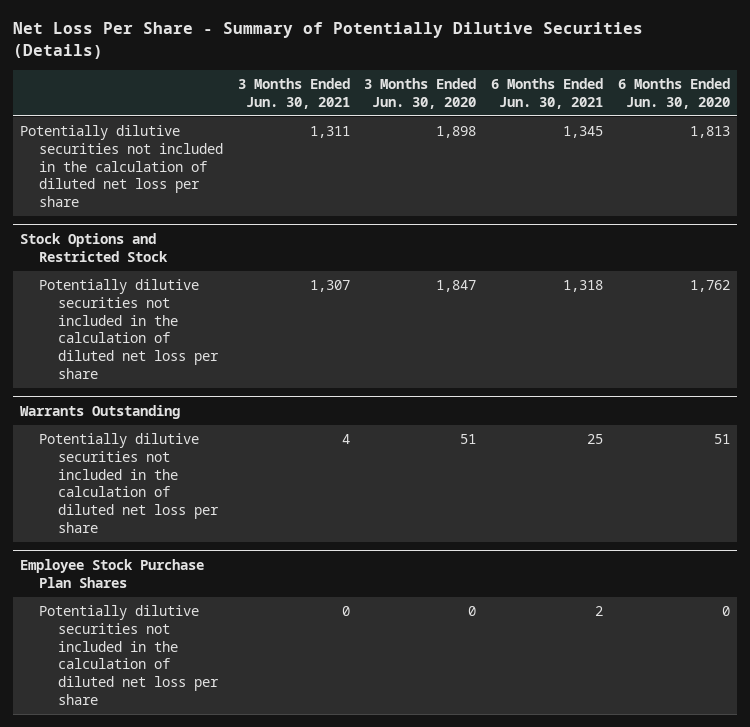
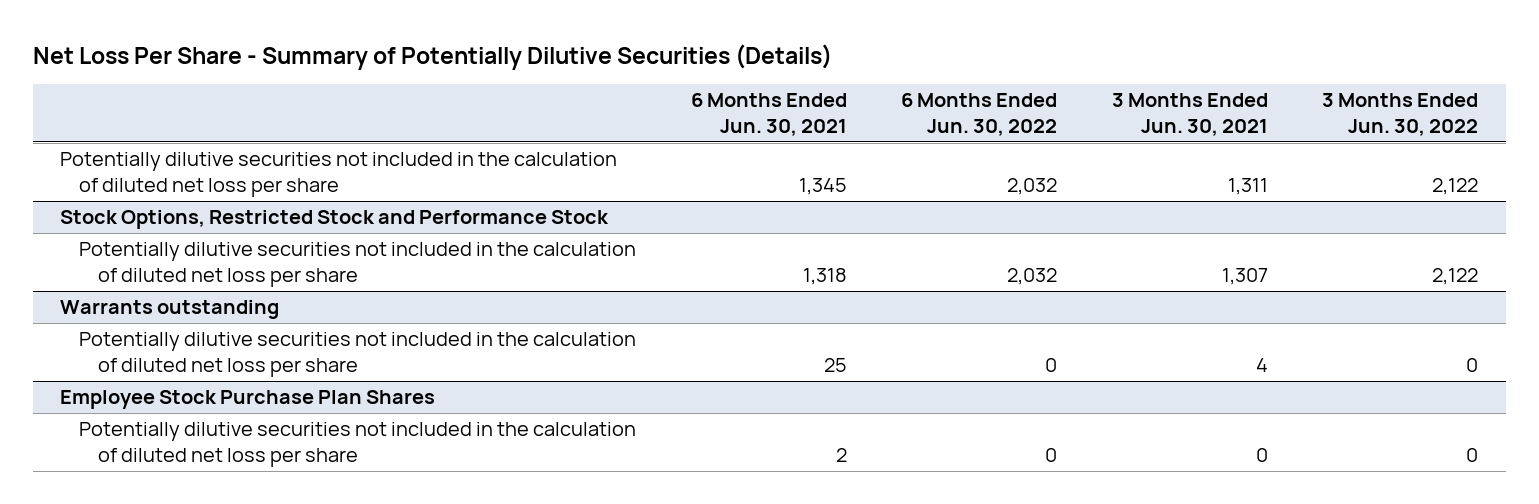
[364,78,477,109] 3 Months Ended Jun. 30, 2020 -> none
[617,78,730,109] 6 Months Ended Jun. 30, 2020 -> none
none -> [901,93,1058,136] 6 Months Ended Jun. 30, 2022
none -> [1322,93,1479,136] 3 Months Ended Jun. 30, 2022
[20,232,169,262] Stock Options and Restricted Stock -> [60,210,610,230] Stock Options, Restricted Stock and Performance Stock
[20,404,181,419] Warrants Outstanding -> [60,300,280,320] Warrants outstanding

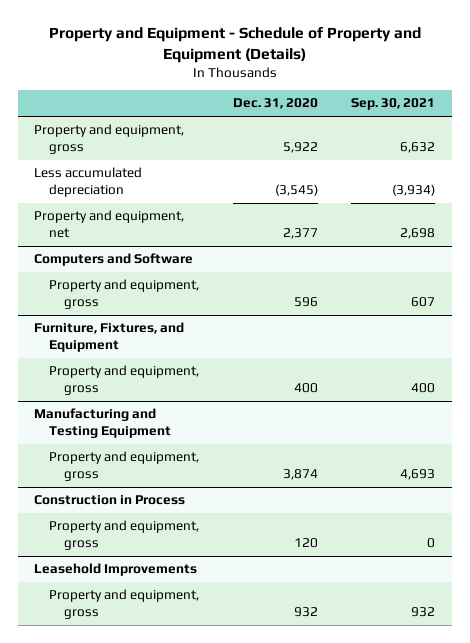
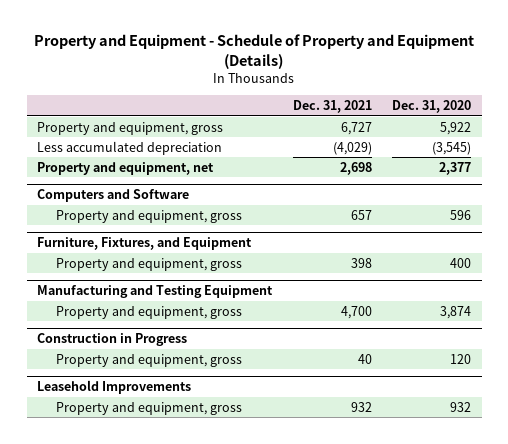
[351,98,436,111] Sep. 30, 2021 -> none
none -> [292,100,372,114] Dec. 31, 2021
[34,495,186,506] Construction in Process -> [36,333,187,347] Construction in Progress

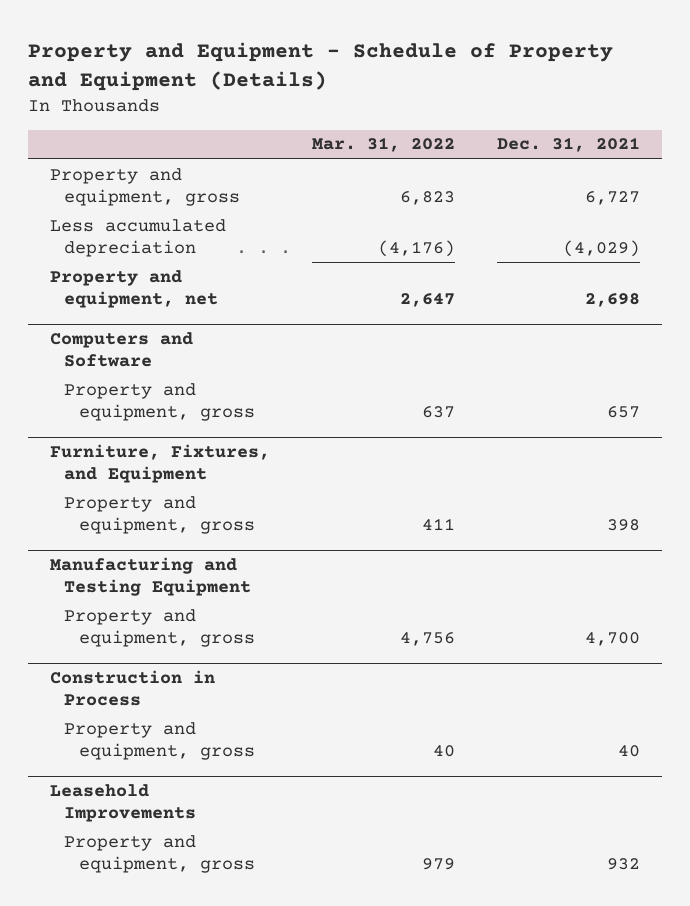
[392,100,472,114] Dec. 31, 2020 -> none
none -> [311,137,455,153] Mar. 31, 2022
[36,333,187,347] Construction in Progress -> [49,669,215,707] Construction in Process

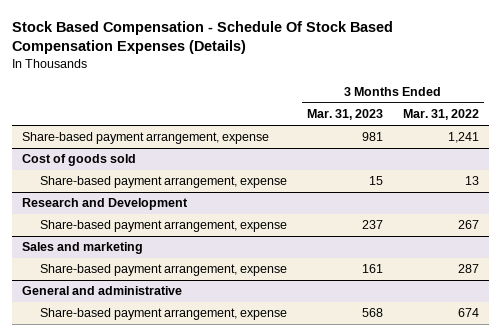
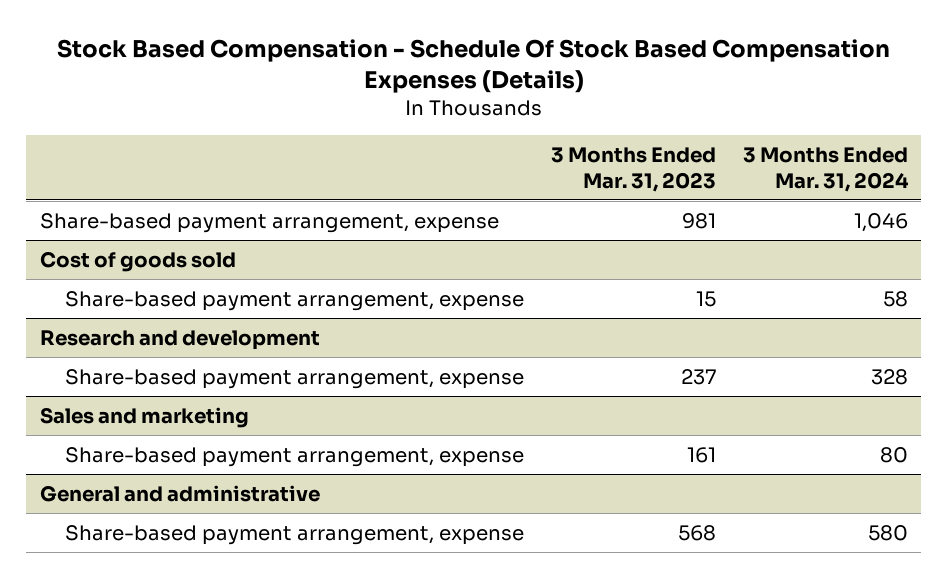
[403,109,480,121] Mar. 31, 2022 -> none
none -> [742,147,909,192] 3 Months Ended Mar. 31, 2024
[22,198,189,211] Research and Development -> [40,329,321,350] Research and development

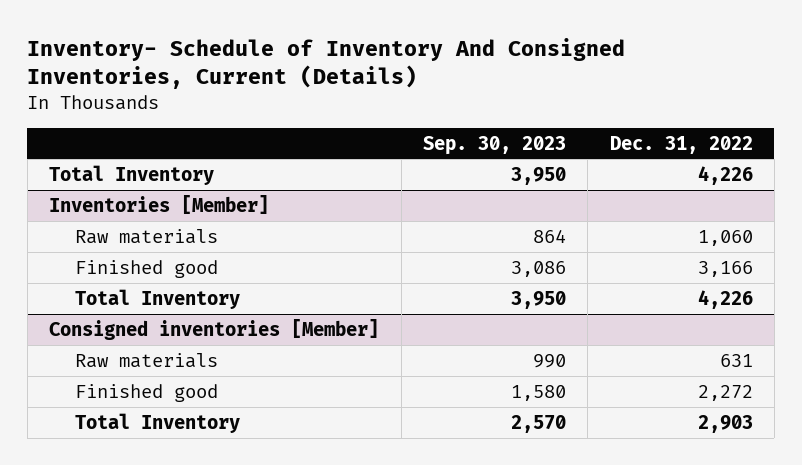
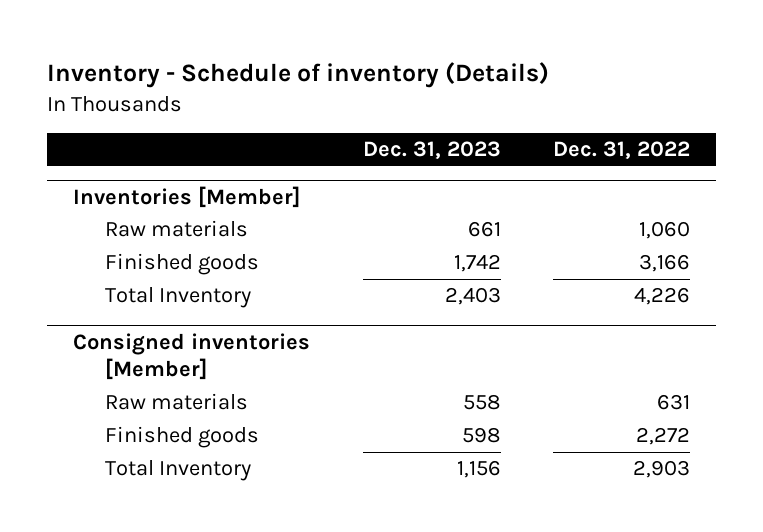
[27,37,626,90] Inventory- Schedule of Inventory And Consigned Inventories, Current (Details) -> [47,62,550,89] Inventory - Schedule of inventory (Details)
[422,135,566,155] Sep. 30, 2023 -> none
none -> [362,141,501,160] Dec. 31, 2023
[49,164,215,185] Total Inventory -> none
[75,259,219,278] Finished good -> [105,253,260,276] Finished goods
[75,383,219,402] Finished good -> [105,426,260,449] Finished goods

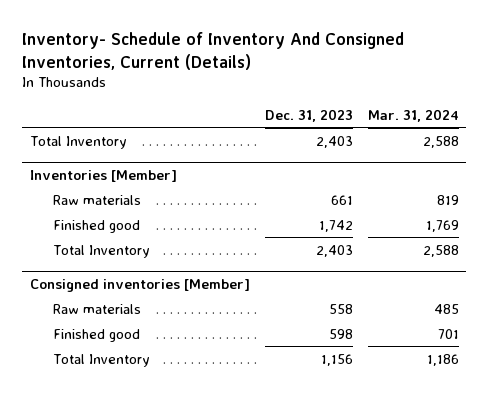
[47,62,550,89] Inventory - Schedule of inventory (Details) -> [22,32,405,70] Inventory- Schedule of Inventory And Consigned Inventories, Current (Details)
[552,141,690,160] Dec. 31, 2022 -> none
none -> [367,108,459,122] Mar. 31, 2024
none -> [29,135,127,149] Total Inventory
[105,253,260,276] Finished goods -> [52,219,140,233] Finished good
[105,426,260,449] Finished goods -> [52,328,140,342] Finished good

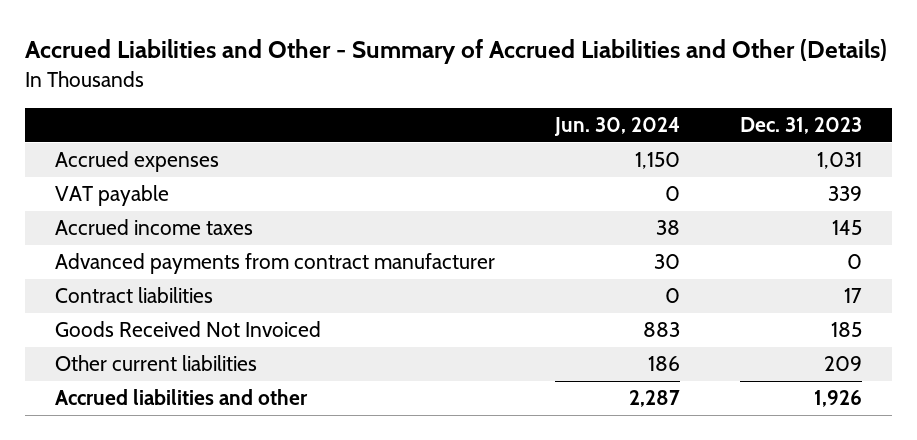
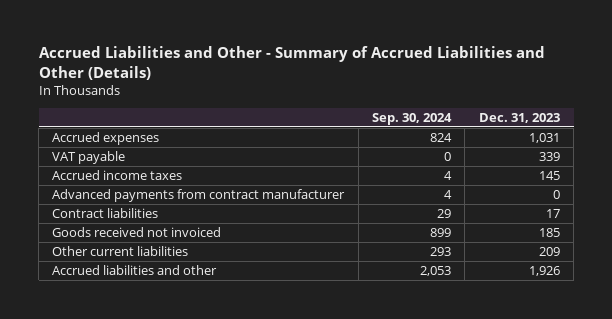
[554,117,681,137] Jun. 30, 2024 -> none
none -> [372,112,453,125] Sep. 30, 2024
[55,321,322,338] Goods Received Not Invoiced -> [52,227,222,238] Goods received not invoiced

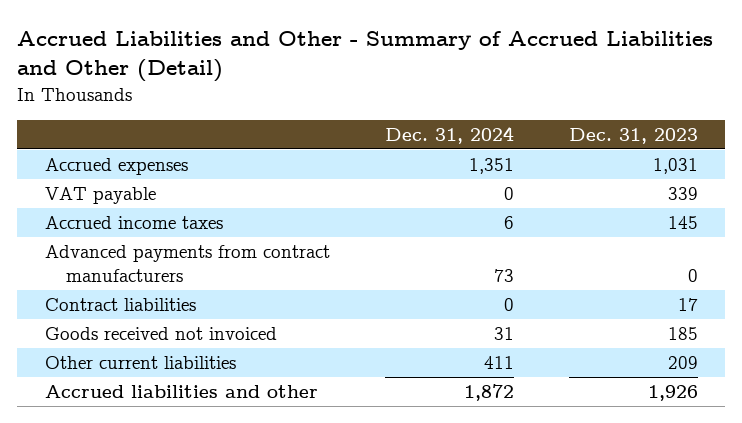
[38,46,545,80] Accrued Liabilities and Other - Summary of Accrued Liabilities and Other (Details) -> [16,31,713,83] Accrued Liabilities and Other - Summary of Accrued Liabilities and Other (Detail)
[372,112,453,125] Sep. 30, 2024 -> none
none -> [384,125,514,144] Dec. 31, 2024
[52,189,346,203] Advanced payments from contract manufacturer -> [44,244,330,282] Advanced payments from contract manufacturers

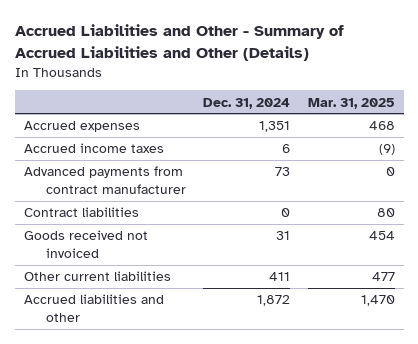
[16,31,713,83] Accrued Liabilities and Other - Summary of Accrued Liabilities and Other (Detail) -> [14,24,344,61] Accrued Liabilities and Other - Summary of Accrued Liabilities and Other (Details)
[568,127,698,144] Dec. 31, 2023 -> none
none -> [307,97,395,109] Mar. 31, 2025
[44,186,156,204] VAT payable -> none
[44,244,330,282] Advanced payments from contract manufacturers -> [23,166,186,195] Advanced payments from contract manufacturer

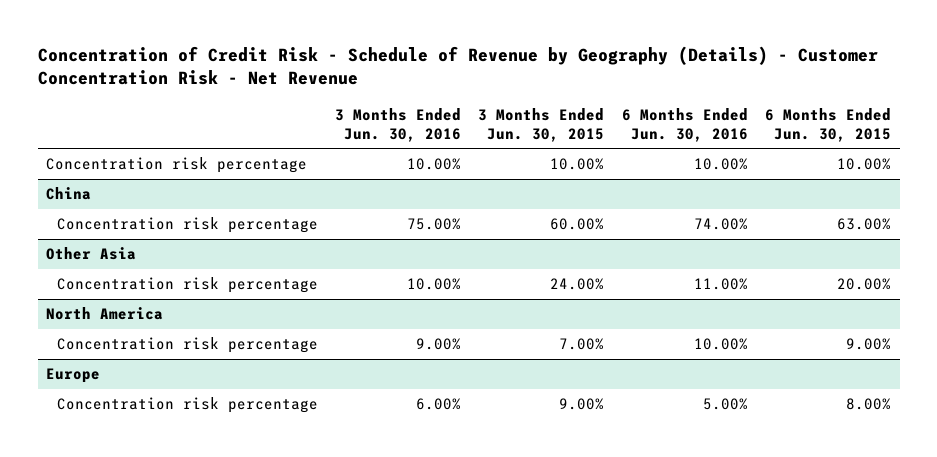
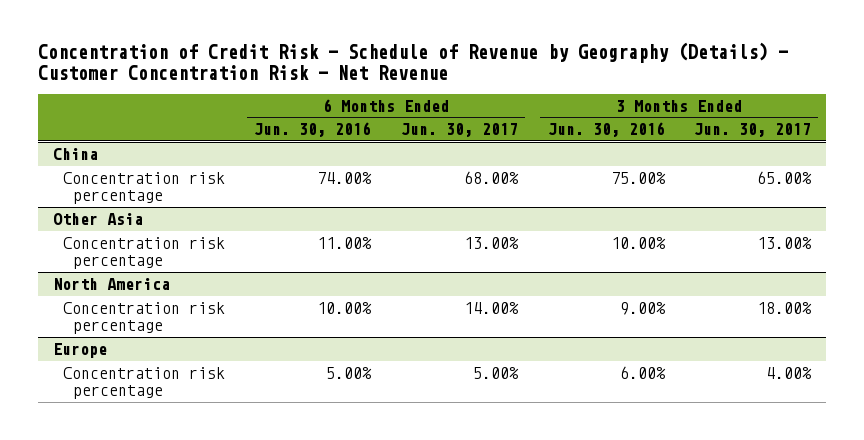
[478,107,605,142] 3 Months Ended Jun. 30, 2015 -> none
[765,107,892,142] 6 Months Ended Jun. 30, 2015 -> none
none -> [401,123,519,138] Jun. 30, 2017
none -> [694,123,812,138] Jun. 30, 2017
[46,157,308,174] Concentration risk percentage -> none

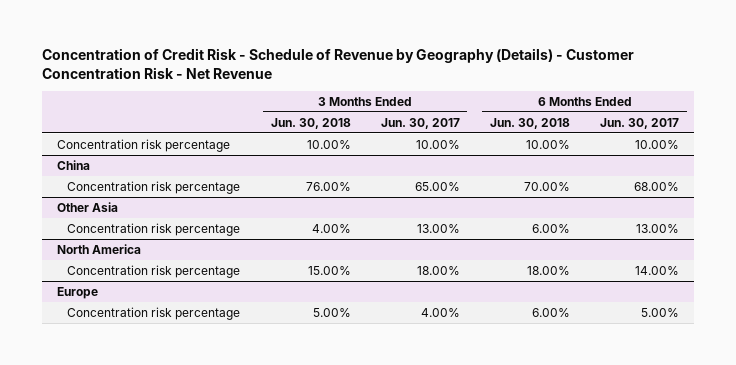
[254,122,372,138] Jun. 30, 2016 -> none
[547,122,665,138] Jun. 30, 2016 -> none
none -> [270,117,351,129] Jun. 30, 2018
none -> [489,117,570,129] Jun. 30, 2018
none -> [56,138,230,152] Concentration risk percentage

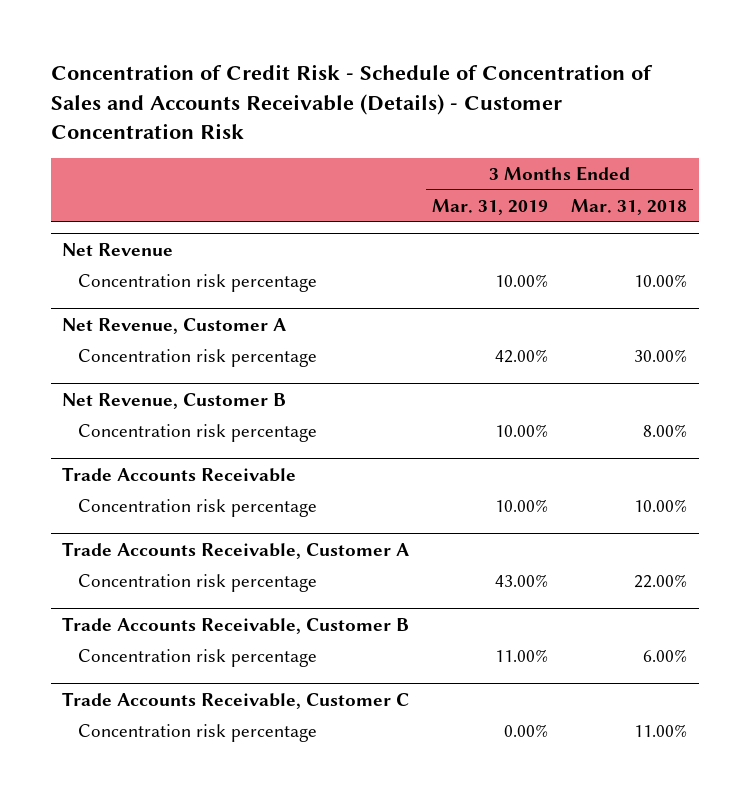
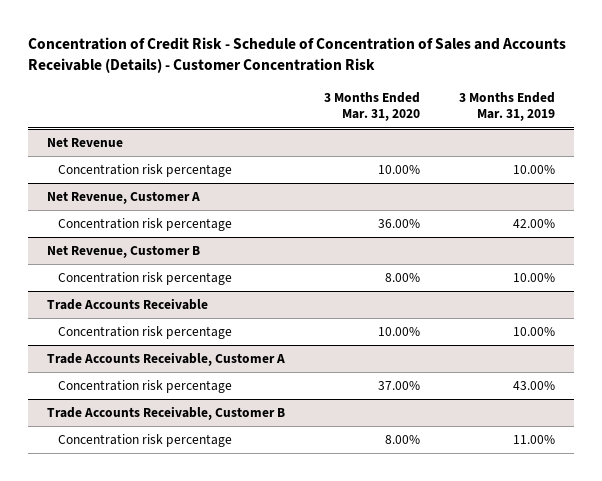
[571,198,688,215] Mar. 31, 2018 -> none
none -> [323,91,420,122] 3 Months Ended Mar. 31, 2020
[62,691,410,709] Trade Accounts Receivable, Customer C -> none
[78,723,318,742] Concentration risk percentage -> none

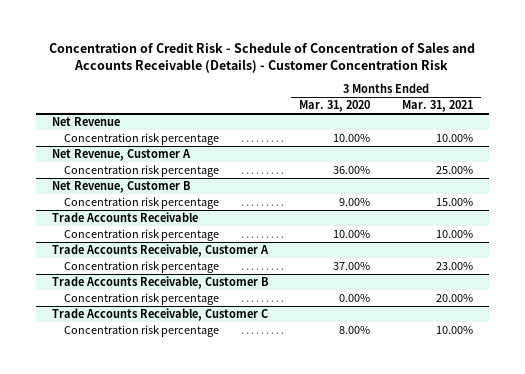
[458,91,555,122] 3 Months Ended Mar. 31, 2019 -> none
none -> [402,100,474,113] Mar. 31, 2021
[384,273,420,283] 8.00% -> [339,198,371,207] 9.00%
none -> [64,293,220,306] Concentration risk percentage
none -> [51,308,268,322] Trade Accounts Receivable, Customer C

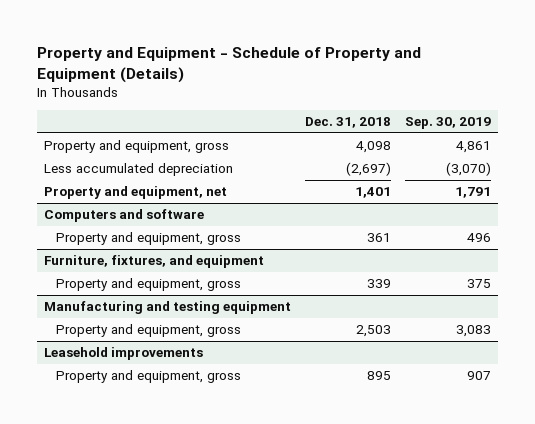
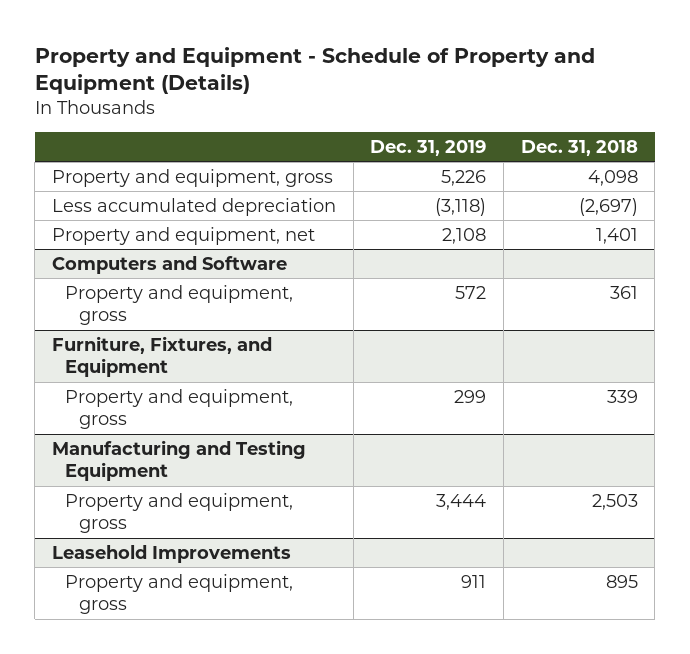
[404,117,491,130] Sep. 30, 2019 -> none
none -> [370,139,487,156] Dec. 31, 2019
[44,209,205,223] Computers and software -> [52,255,288,274] Computers and Software
[44,255,265,269] Furniture, fixtures, and equipment -> [52,335,273,378] Furniture, Fixtures, and Equipment
[44,301,292,315] Manufacturing and testing equipment -> [52,439,307,482] Manufacturing and Testing Equipment
[44,347,204,361] Leasehold improvements -> [52,544,292,563] Leasehold Improvements

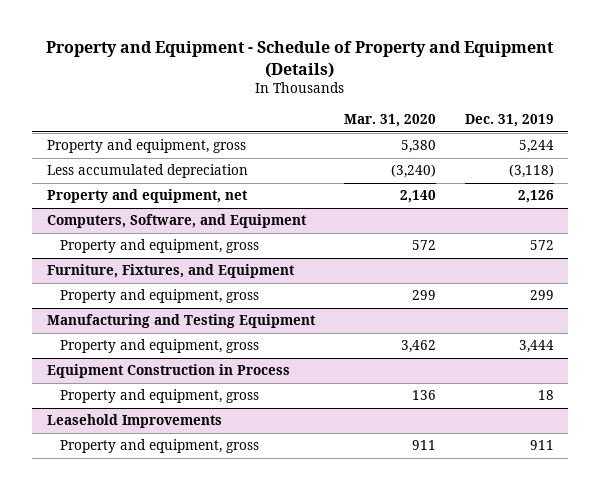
[520,139,638,156] Dec. 31, 2018 -> none
none -> [343,114,436,128] Mar. 31, 2020
[441,169,487,186] 5,226 -> [518,140,554,154] 5,244
[442,227,487,244] 2,108 -> [517,190,554,204] 2,126
[52,255,288,274] Computers and Software -> [46,214,307,229] Computers, Software, and Equipment
none -> [46,364,290,379] Equipment Construction in Process
none -> [59,389,259,404] Property and equipment, gross

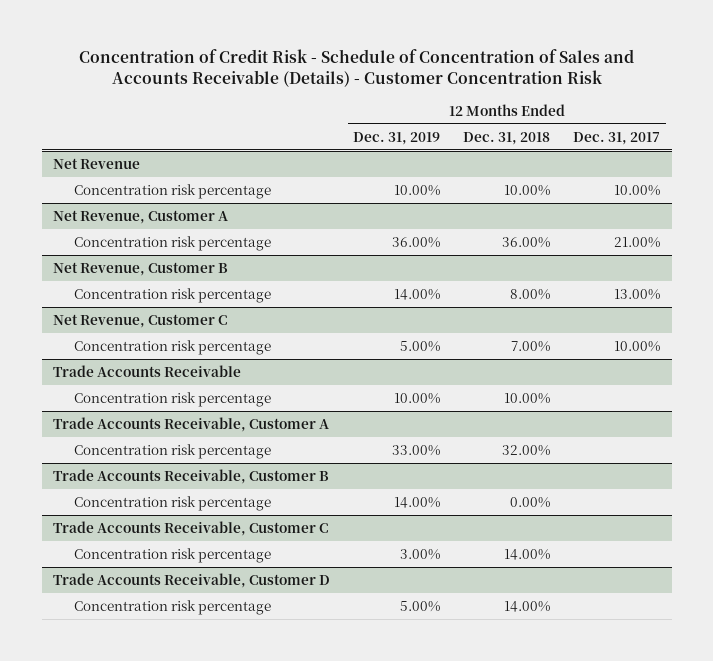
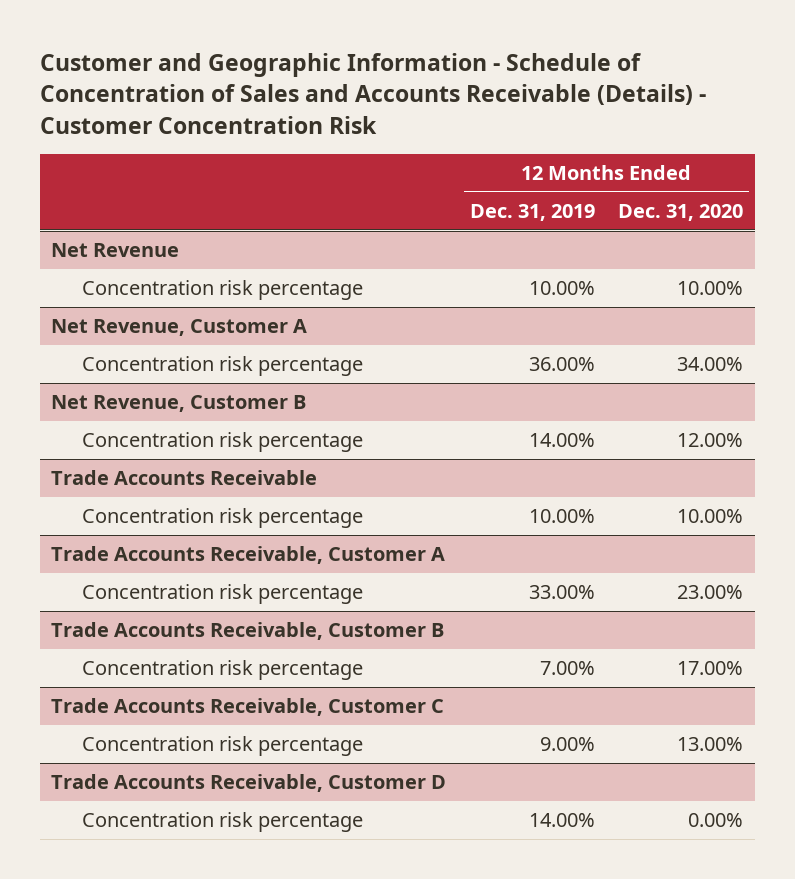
[78,49,634,88] Concentration of Credit Risk - Schedule of Concentration of Sales and Accounts Receivable (Details) - Customer Concentration Risk -> [39,53,706,134] Customer and Geographic Information - Schedule of Concentration of Sales and Accounts Receivable (Details) - Customer Concentration Risk
[463,131,551,145] Dec. 31, 2018 -> none
[573,131,661,145] Dec. 31, 2017 -> none
none -> [618,204,744,222] Dec. 31, 2020
[53,313,228,328] Net Revenue, Customer C -> none
[74,339,272,355] Concentration risk percentage -> none
[394,496,441,508] 14.00% -> [539,661,595,676] 7.00%
[400,548,441,560] 3.00% -> [539,737,595,752] 9.00%
[400,600,441,612] 5.00% -> [528,813,595,828] 14.00%

